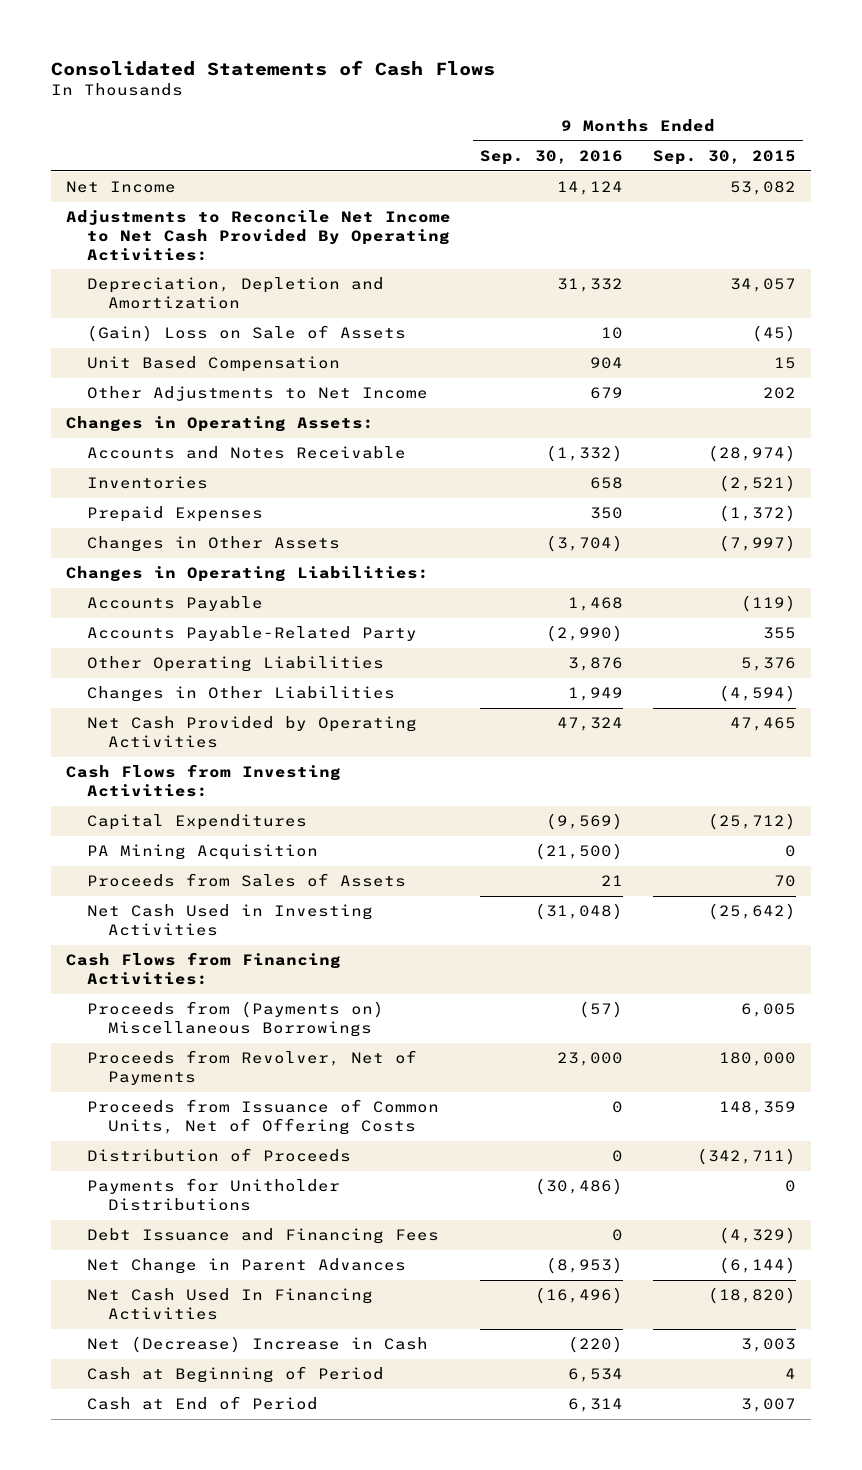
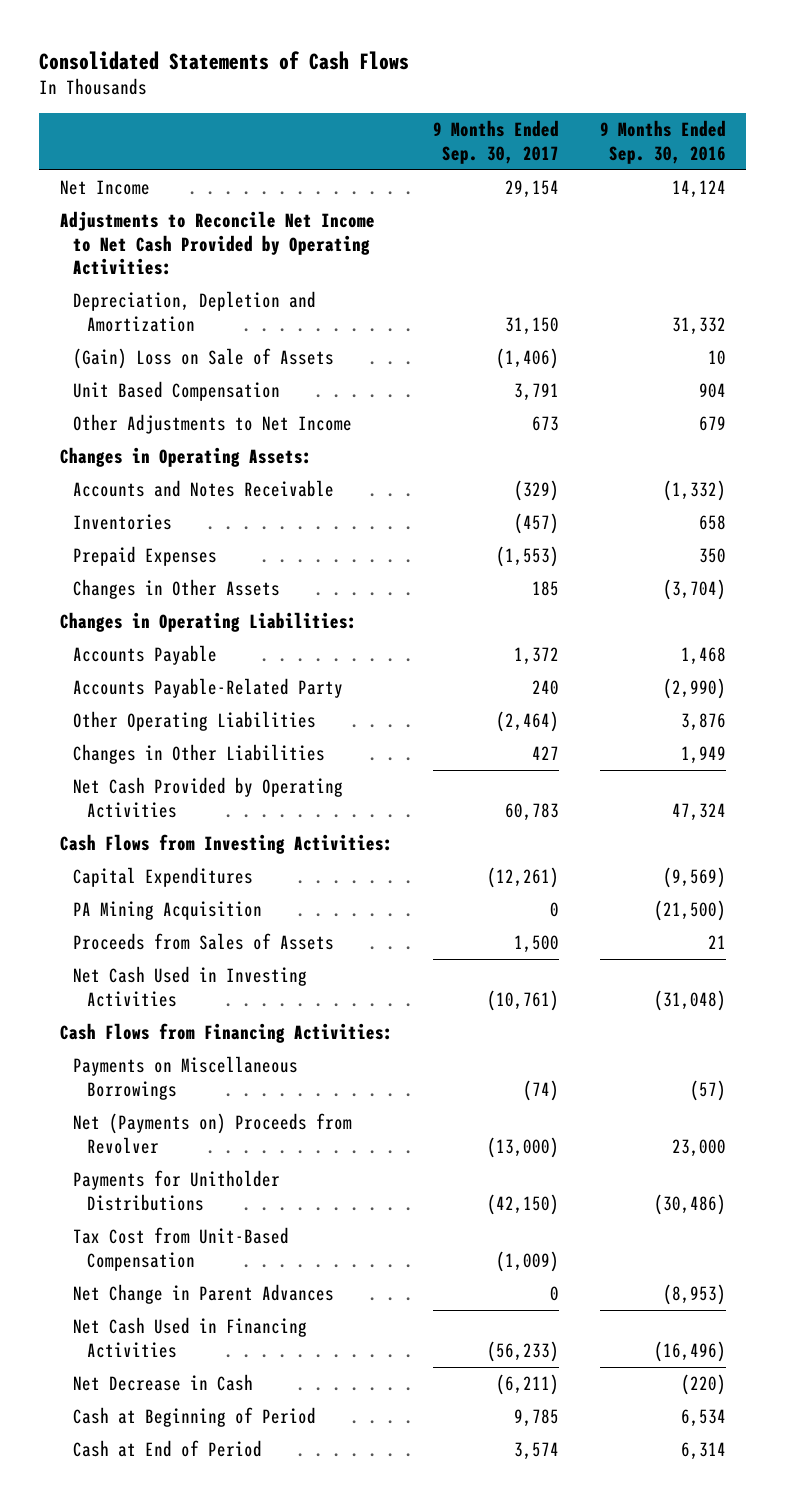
[653,150,797,166] Sep. 30, 2015 -> none
none -> [433,120,560,165] 9 Months Ended Sep. 30, 2017
[65,210,451,261] Adjustments to Reconcile Net Income to Net Cash Provided By Operating Activities: -> [59,211,375,276] Adjustments to Reconcile Net Income to Net Cash Provided by Operating Activities:
[87,1099,440,1135] Proceeds from Issuance of Common Units, Net of Offering Costs -> none
[87,1148,352,1163] Distribution of Proceeds -> none
[87,1001,385,1037] Proceeds from (Payments on) Miscellaneous Borrowings -> [73,1056,299,1100] Payments on Miscellaneous Borrowings
[87,1050,418,1085] Proceeds from Revolver, Net of Payments -> [73,1113,353,1154] Net (Payments on) Proceeds from Revolver
[87,1228,440,1245] Debt Issuance and Financing Fees -> none
none -> [73,1227,290,1271] Tax Cost from Unit-Based Compensation
[87,1288,374,1320] Net Cash Used In Financing Activities -> [73,1317,308,1358] Net Cash Used in Financing Activities
[87,1336,429,1354] Net (Decrease) Increase in Cash -> [73,1374,254,1392] Net Decrease in Cash

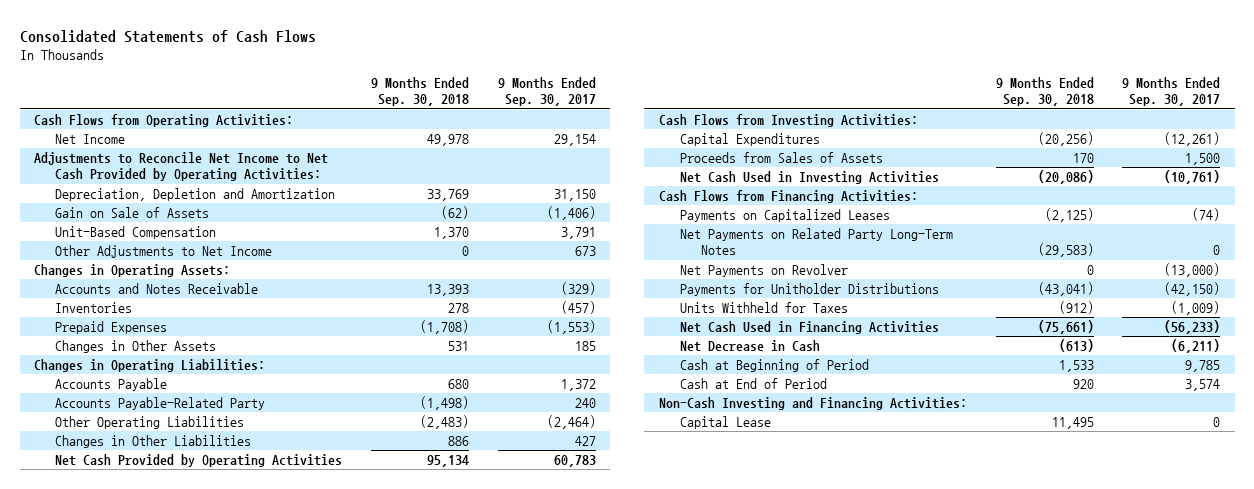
[599,120,726,165] 9 Months Ended Sep. 30, 2016 -> none
none -> [371,77,470,107] 9 Months Ended Sep. 30, 2018
none -> [34,114,294,128] Cash Flows from Operating Activities:
[73,348,335,370] (Gain) Loss on Sale of Assets -> [55,207,210,219] Gain on Sale of Assets
[73,381,281,402] Unit Based Compensation -> [55,226,217,240] Unit-Based Compensation
[73,901,263,921] PA Mining Acquisition -> none
[73,1056,299,1100] Payments on Miscellaneous Borrowings -> none
none -> [679,209,890,223] Payments on Capitalized Leases
none -> [679,228,953,256] Net Payments on Related Party Long-Term Notes
[73,1113,353,1154] Net (Payments on) Proceeds from Revolver -> [679,264,848,278] Net Payments on Revolver
[73,1284,335,1305] Net Change in Parent Advances -> none
[73,1227,290,1271] Tax Cost from Unit-Based Compensation -> [679,302,848,314] Units Withheld for Taxes
none -> [658,397,967,411] Non-Cash Investing and Financing Activities:
none -> [679,416,771,430] Capital Lease

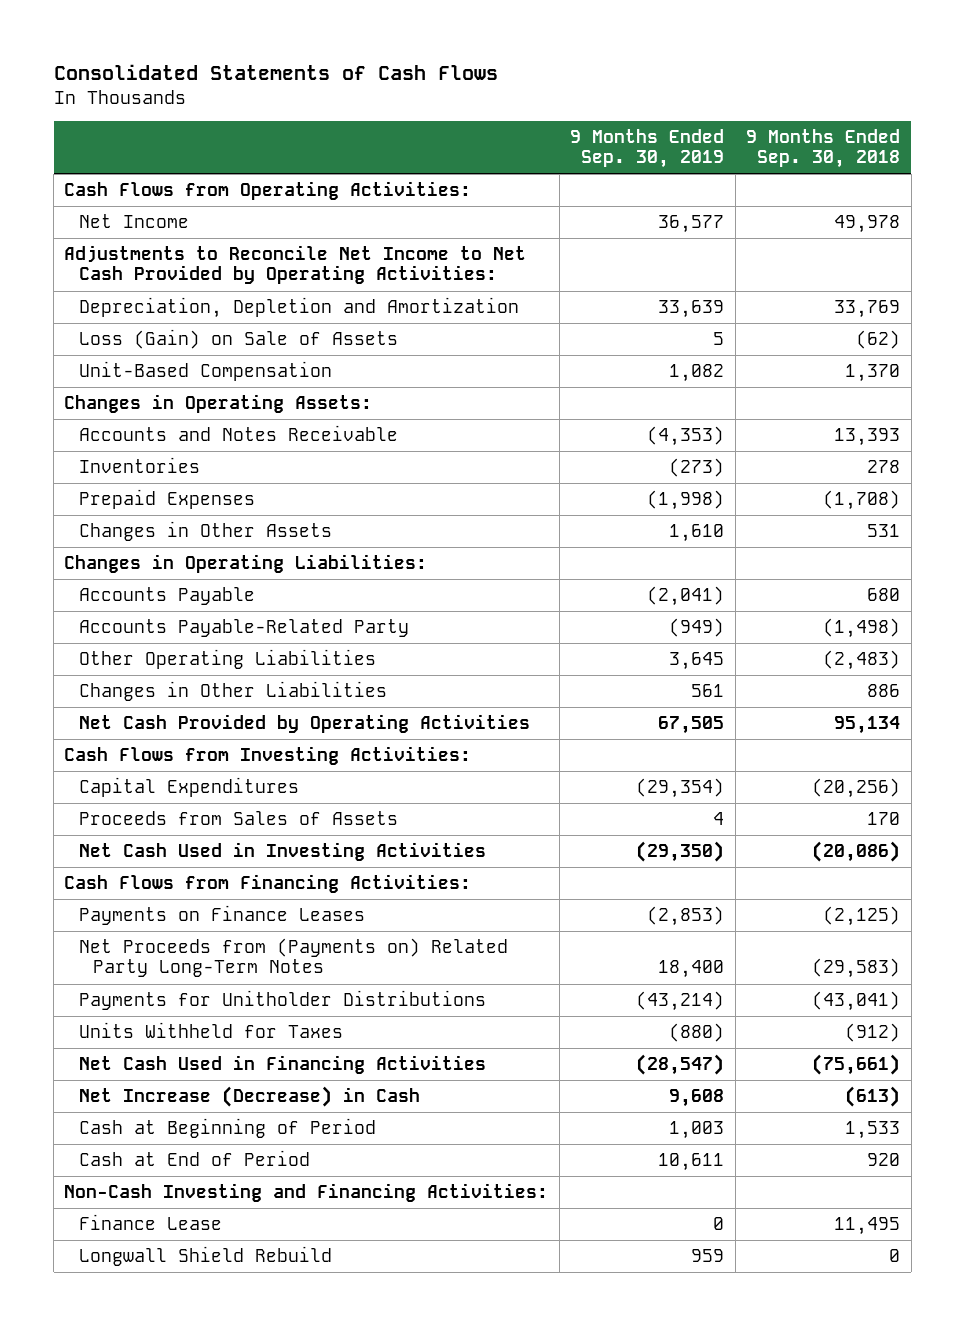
[497,77,596,107] 9 Months Ended Sep. 30, 2017 -> none
none -> [570,129,725,169] 9 Months Ended Sep. 30, 2019
[55,207,210,219] Gain on Sale of Assets -> [78,329,398,350] Loss (Gain) on Sale of Assets
[55,245,273,259] Other Adjustments to Net Income -> none
[679,264,848,278] Net Payments on Revolver -> none
[679,209,890,223] Payments on Capitalized Leases -> [78,905,365,926] Payments on Finance Leases
[679,228,953,256] Net Payments on Related Party Long-Term Notes -> [78,938,508,978] Net Proceeds from (Payments on) Related Party Long-Term Notes
[679,340,820,353] Net Decrease in Cash -> [78,1086,420,1108] Net Increase (Decrease) in Cash
[679,416,771,430] Capital Lease -> [78,1214,222,1231] Finance Lease
none -> [78,1246,332,1267] Longwall Shield Rebuild

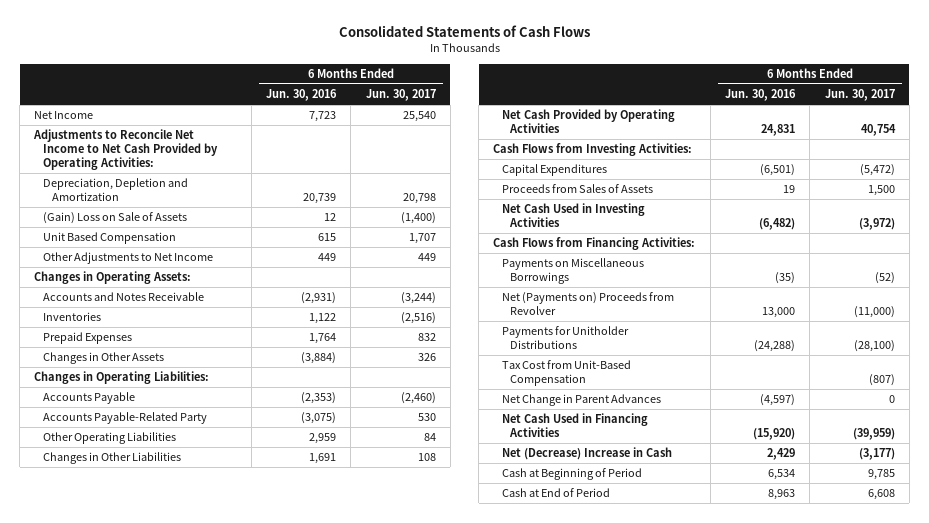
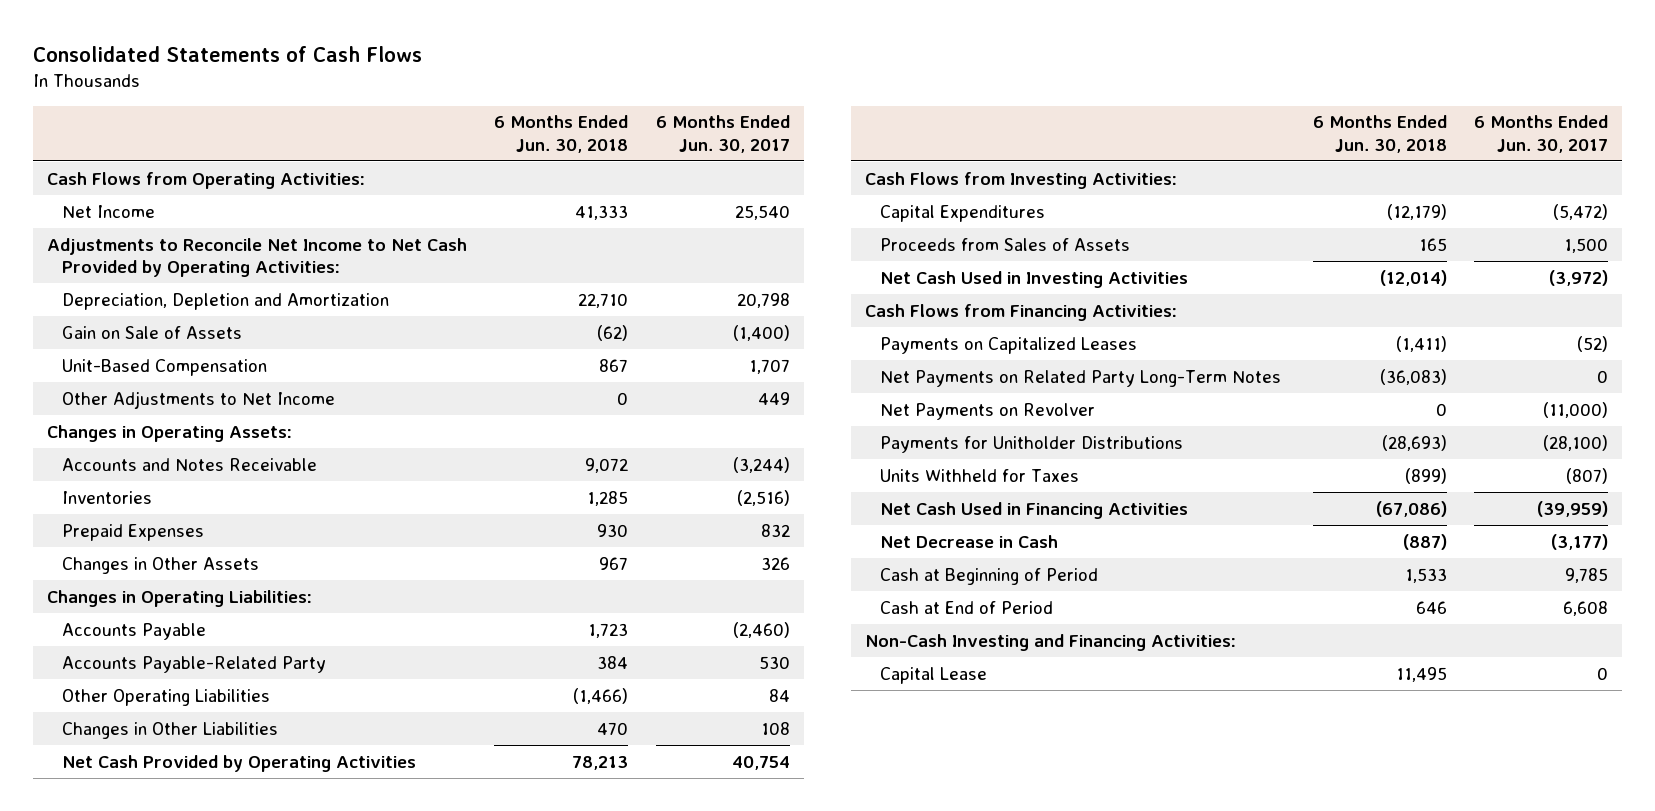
[266,89,338,102] Jun. 30, 2016 -> none
none -> [494,115,629,153] 6 Months Ended Jun. 30, 2018
none -> [46,171,365,189] Cash Flows from Operating Activities:
[43,212,188,225] (Gain) Loss on Sale of Assets -> [61,325,242,339] Gain on Sale of Assets
[43,232,177,245] Unit Based Compensation -> [61,358,267,376] Unit-Based Compensation
[501,258,644,285] Payments on Miscellaneous Borrowings -> none
none -> [879,336,1137,354] Payments on Capitalized Leases
none -> [879,369,1281,387] Net Payments on Related Party Long-Term Notes
[501,292,674,316] Net (Payments on) Proceeds from Revolver -> [879,402,1095,420] Net Payments on Revolver
[501,394,661,407] Net Change in Parent Advances -> none
[501,360,631,387] Tax Cost from Unit-Based Compensation -> [879,468,1079,482] Units Withheld for Taxes
[501,447,672,461] Net (Decrease) Increase in Cash -> [879,534,1058,548] Net Decrease in Cash
none -> [864,633,1236,651] Non-Cash Investing and Financing Activities:
none -> [879,666,987,684] Capital Lease

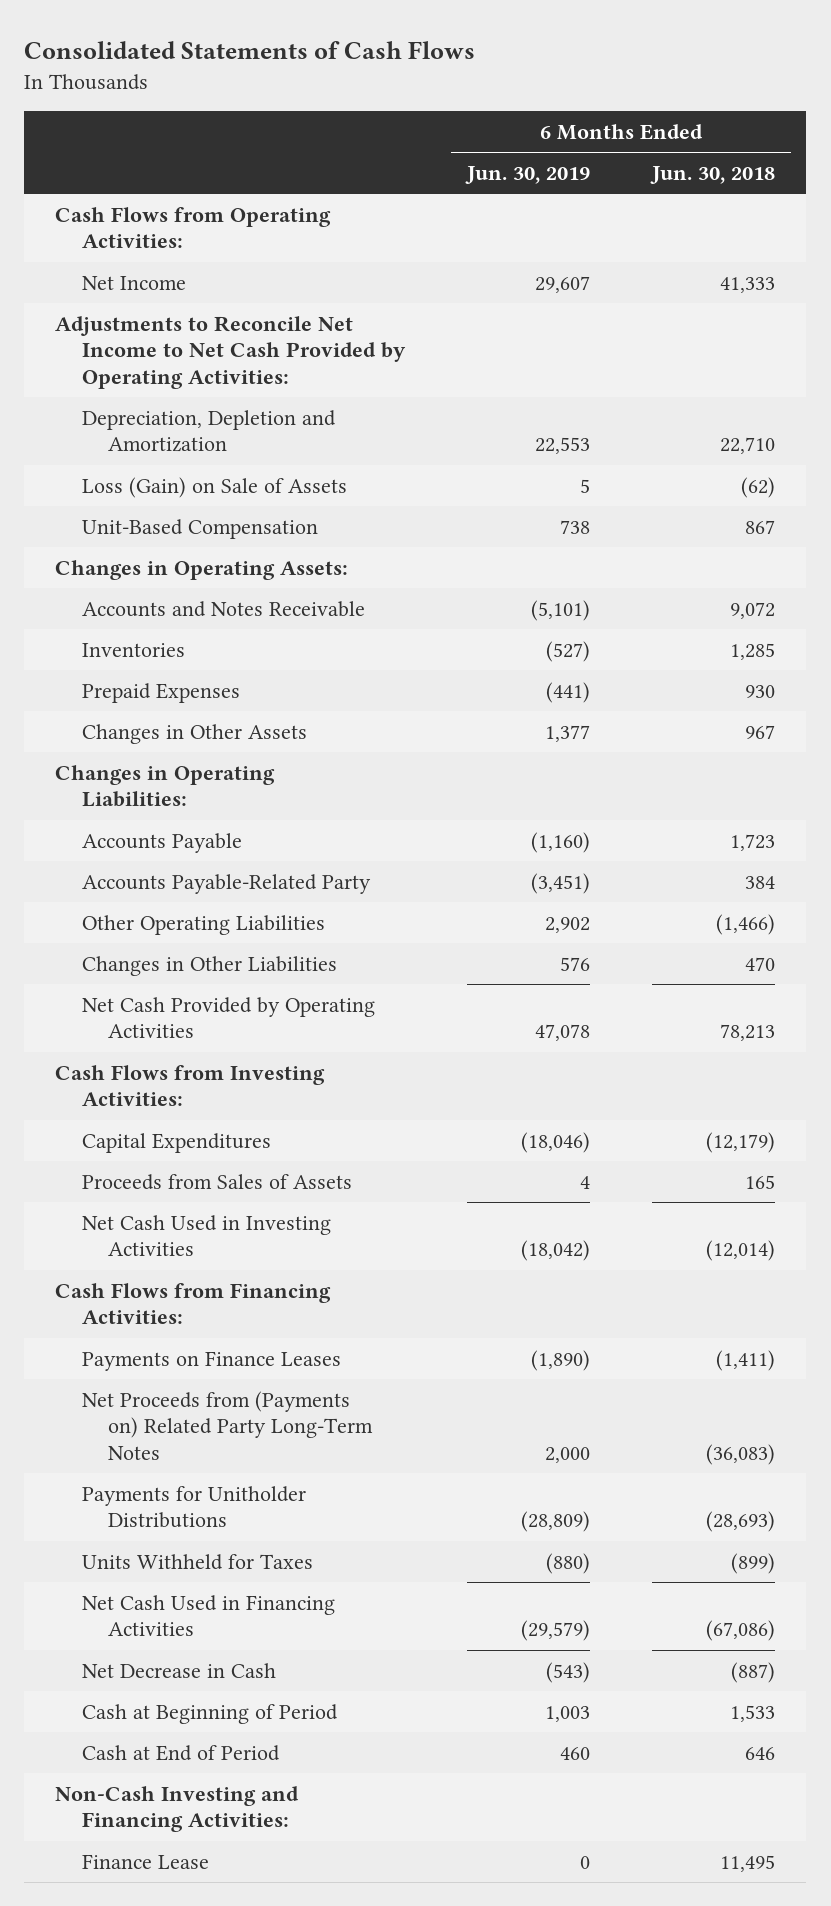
[656,115,791,153] 6 Months Ended Jun. 30, 2017 -> none
none -> [464,166,590,185] Jun. 30, 2019
[61,325,242,339] Gain on Sale of Assets -> [81,476,347,498] Loss (Gain) on Sale of Assets
[61,390,335,409] Other Adjustments to Net Income -> none
[879,402,1095,420] Net Payments on Revolver -> none
[879,336,1137,354] Payments on Capitalized Leases -> [81,1350,341,1371] Payments on Finance Leases
[879,369,1281,387] Net Payments on Related Party Long-Term Notes -> [81,1390,373,1460] Net Proceeds from (Payments on) Related Party Long-Term Notes
[879,666,987,684] Capital Lease -> [81,1853,209,1869] Finance Lease

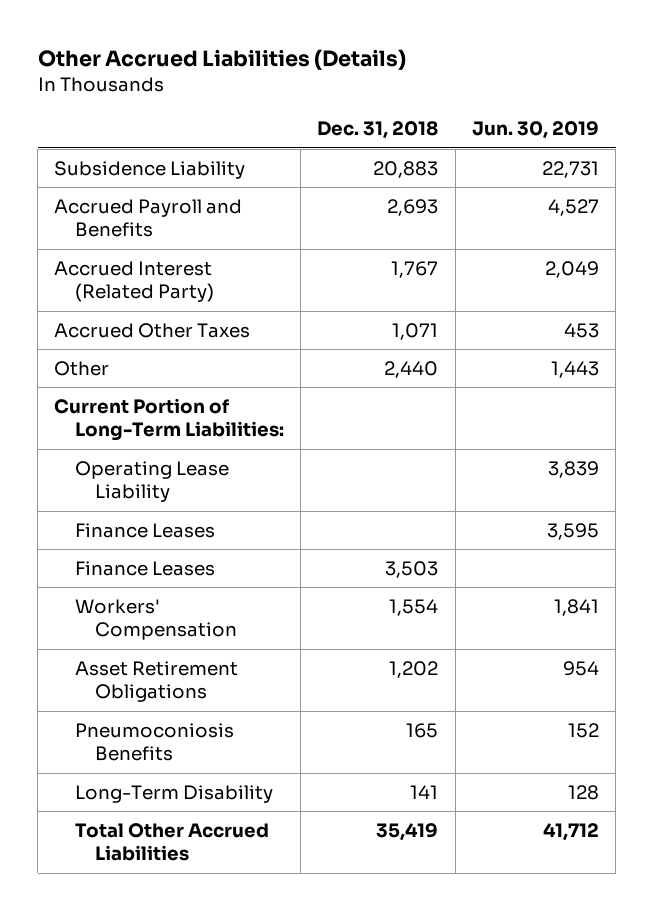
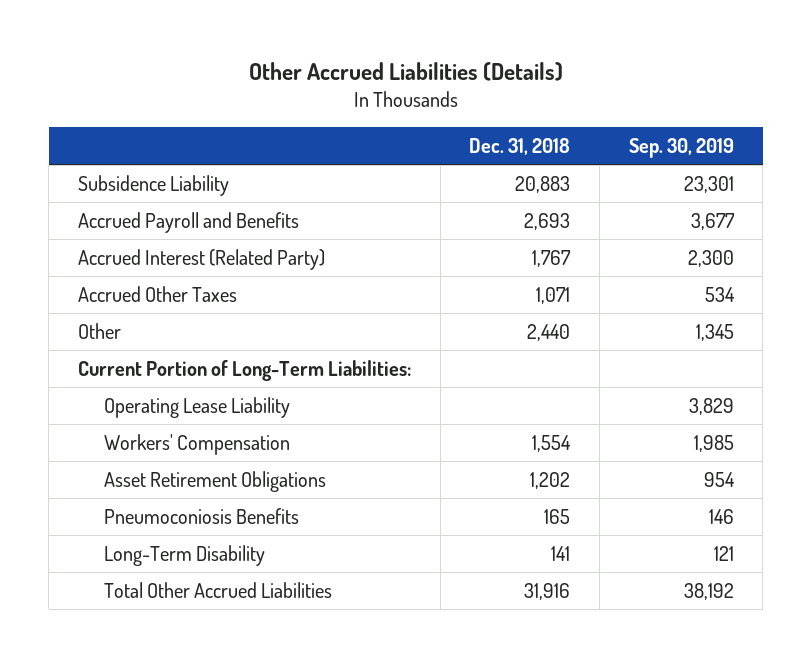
[471,121,599,140] Jun. 30, 2019 -> none
none -> [628,138,734,159] Sep. 30, 2019
[74,522,215,538] Finance Leases -> none
[74,560,215,576] Finance Leases -> none
[376,822,439,841] 35,419 -> [524,582,571,600] 31,916

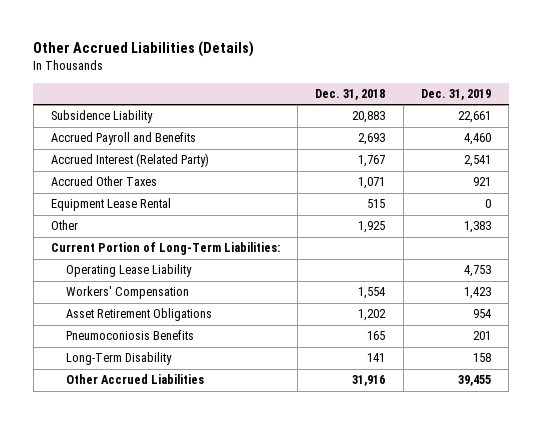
[628,138,734,159] Sep. 30, 2019 -> none
none -> [420,89,491,101] Dec. 31, 2019
none -> [50,198,171,212] Equipment Lease Rental
[527,323,571,341] 2,440 -> [358,221,386,234] 1,925
[104,581,333,598] Total Other Accrued Liabilities -> [65,374,204,385] Other Accrued Liabilities

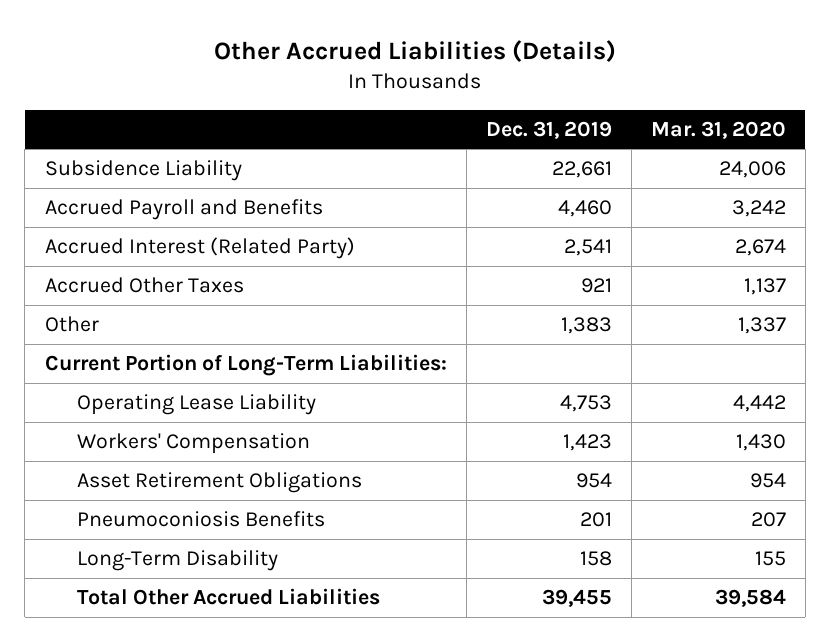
[315,89,386,101] Dec. 31, 2018 -> none
none -> [650,120,786,139] Mar. 31, 2020
[50,198,171,212] Equipment Lease Rental -> none
[65,374,204,385] Other Accrued Liabilities -> [77,588,381,606] Total Other Accrued Liabilities

